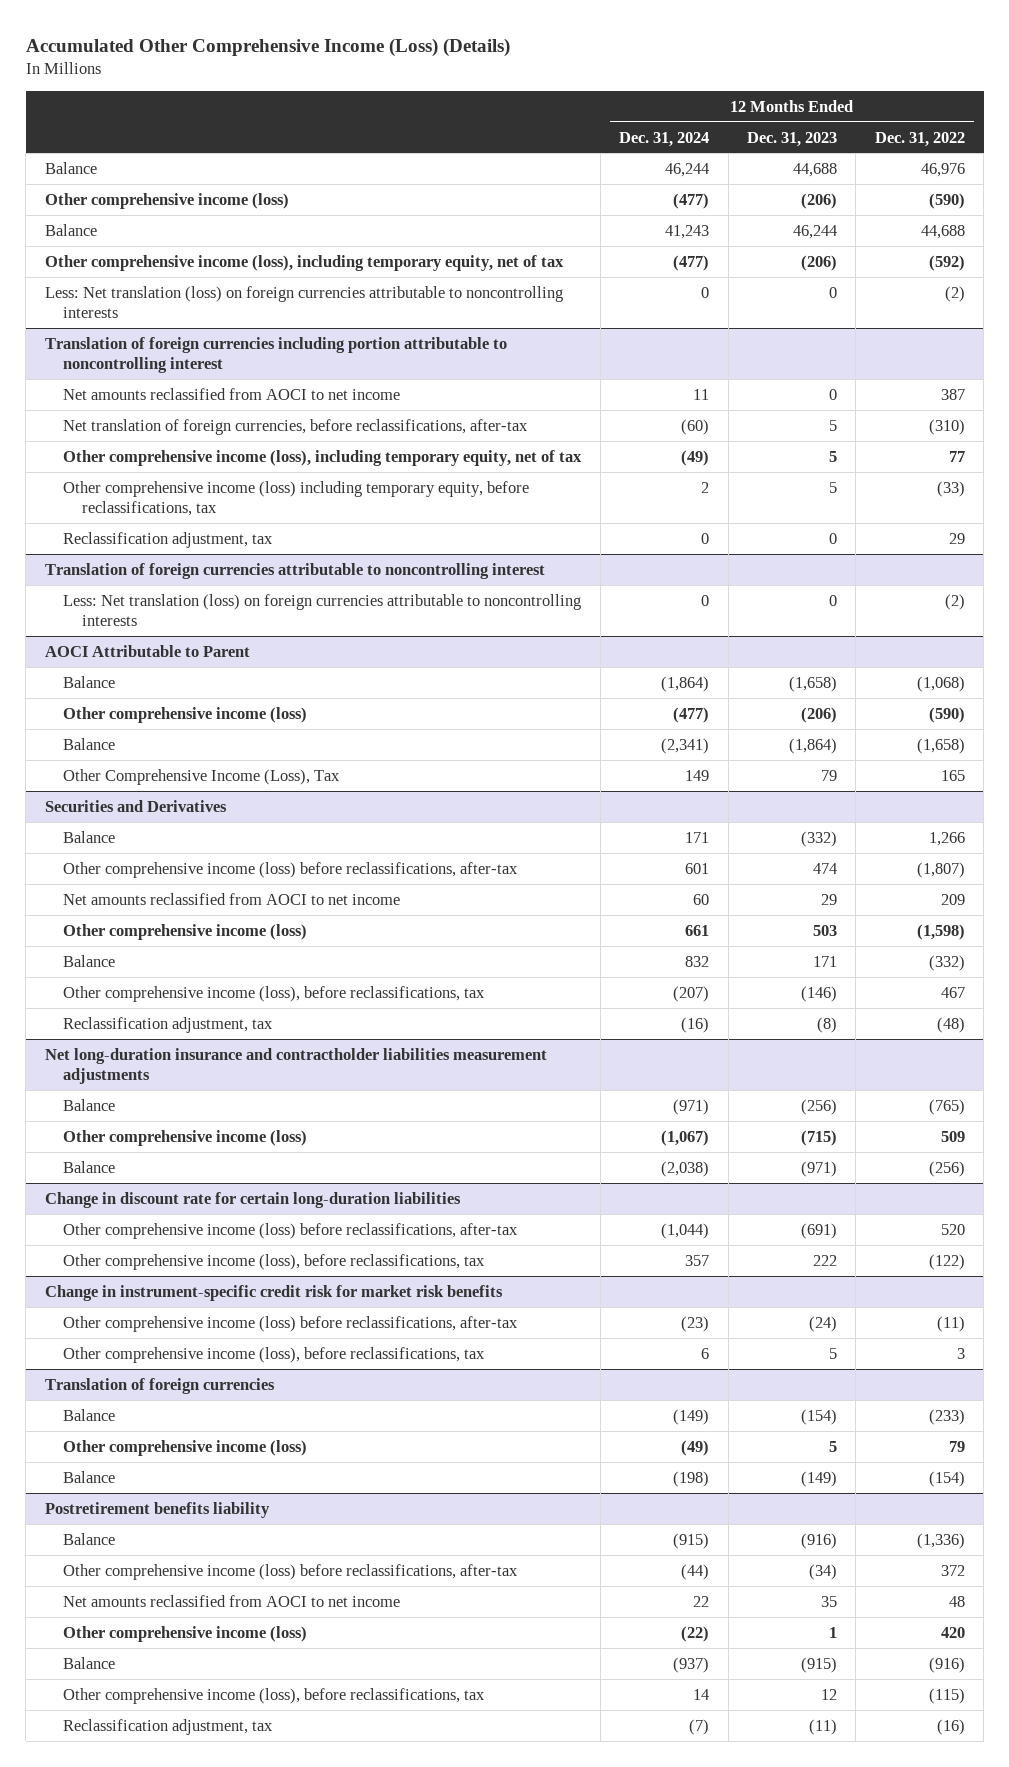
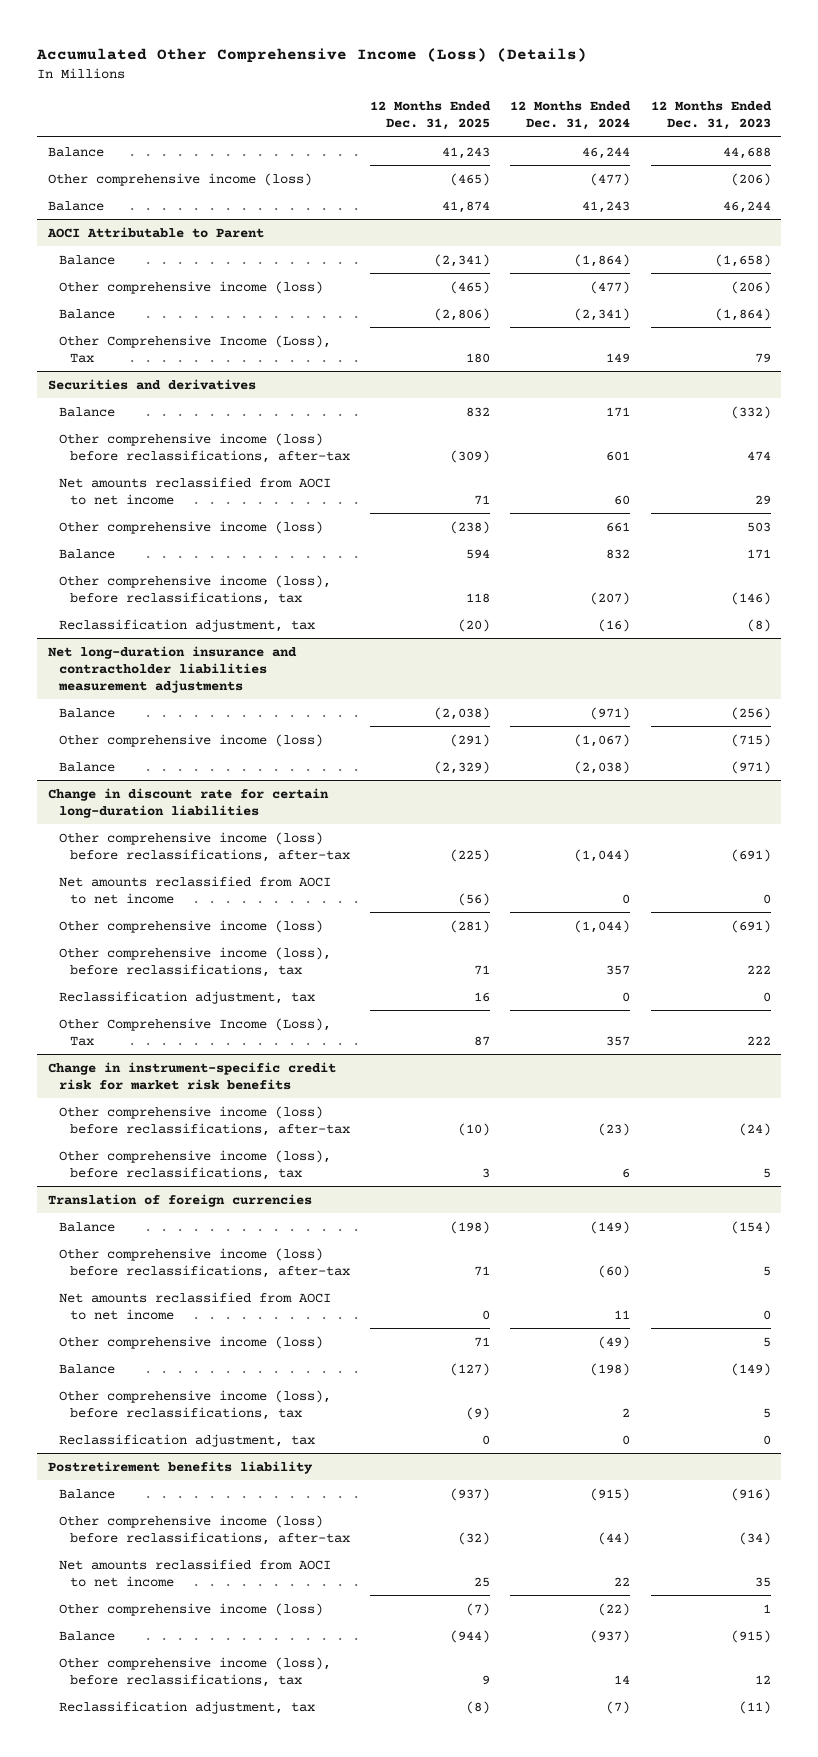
[874,131,965,147] Dec. 31, 2022 -> none
none -> [370,100,492,131] 12 Months Ended Dec. 31, 2025
[44,254,564,271] Other comprehensive income (loss), including temporary equity, net of tax -> none
[44,285,563,318] Less: Net translation (loss) on foreign currencies attributable to noncontrolling interests -> none
[44,336,507,373] Translation of foreign currencies including portion attributable to noncontrolling interest -> none
[63,387,401,400] Net amounts reclassified from AOCI to net income -> none
[63,418,529,435] Net translation of foreign currencies, before reclassifications, after-tax -> none
[63,449,583,466] Other comprehensive income (loss), including temporary equity, net of tax -> none
[63,480,530,516] Other comprehensive income (loss) including temporary equity, before reclassifications, tax -> none
[63,531,274,548] Reclassification adjustment, tax -> none
[44,562,545,579] Translation of foreign currencies attributable to noncontrolling interest -> none
[63,593,582,626] Less: Net translation (loss) on foreign currencies attributable to noncontrolling interests -> none
[44,799,227,812] Securities and Derivatives -> [47,378,256,390] Securities and derivatives
none -> [58,875,331,904] Net amounts reclassified from AOCI to net income
none -> [58,919,323,933] Other comprehensive income (loss)
none -> [58,990,315,1004] Reclassification adjustment, tax
none -> [58,1017,331,1046] Other Comprehensive Income (Loss), Tax
none -> [58,1247,351,1278] Other comprehensive income (loss) before reclassifications, after-tax
none -> [58,1291,331,1320] Net amounts reclassified from AOCI to net income
none -> [58,1389,331,1420] Other comprehensive income (loss), before reclassifications, tax
none -> [58,1433,315,1447] Reclassification adjustment, tax

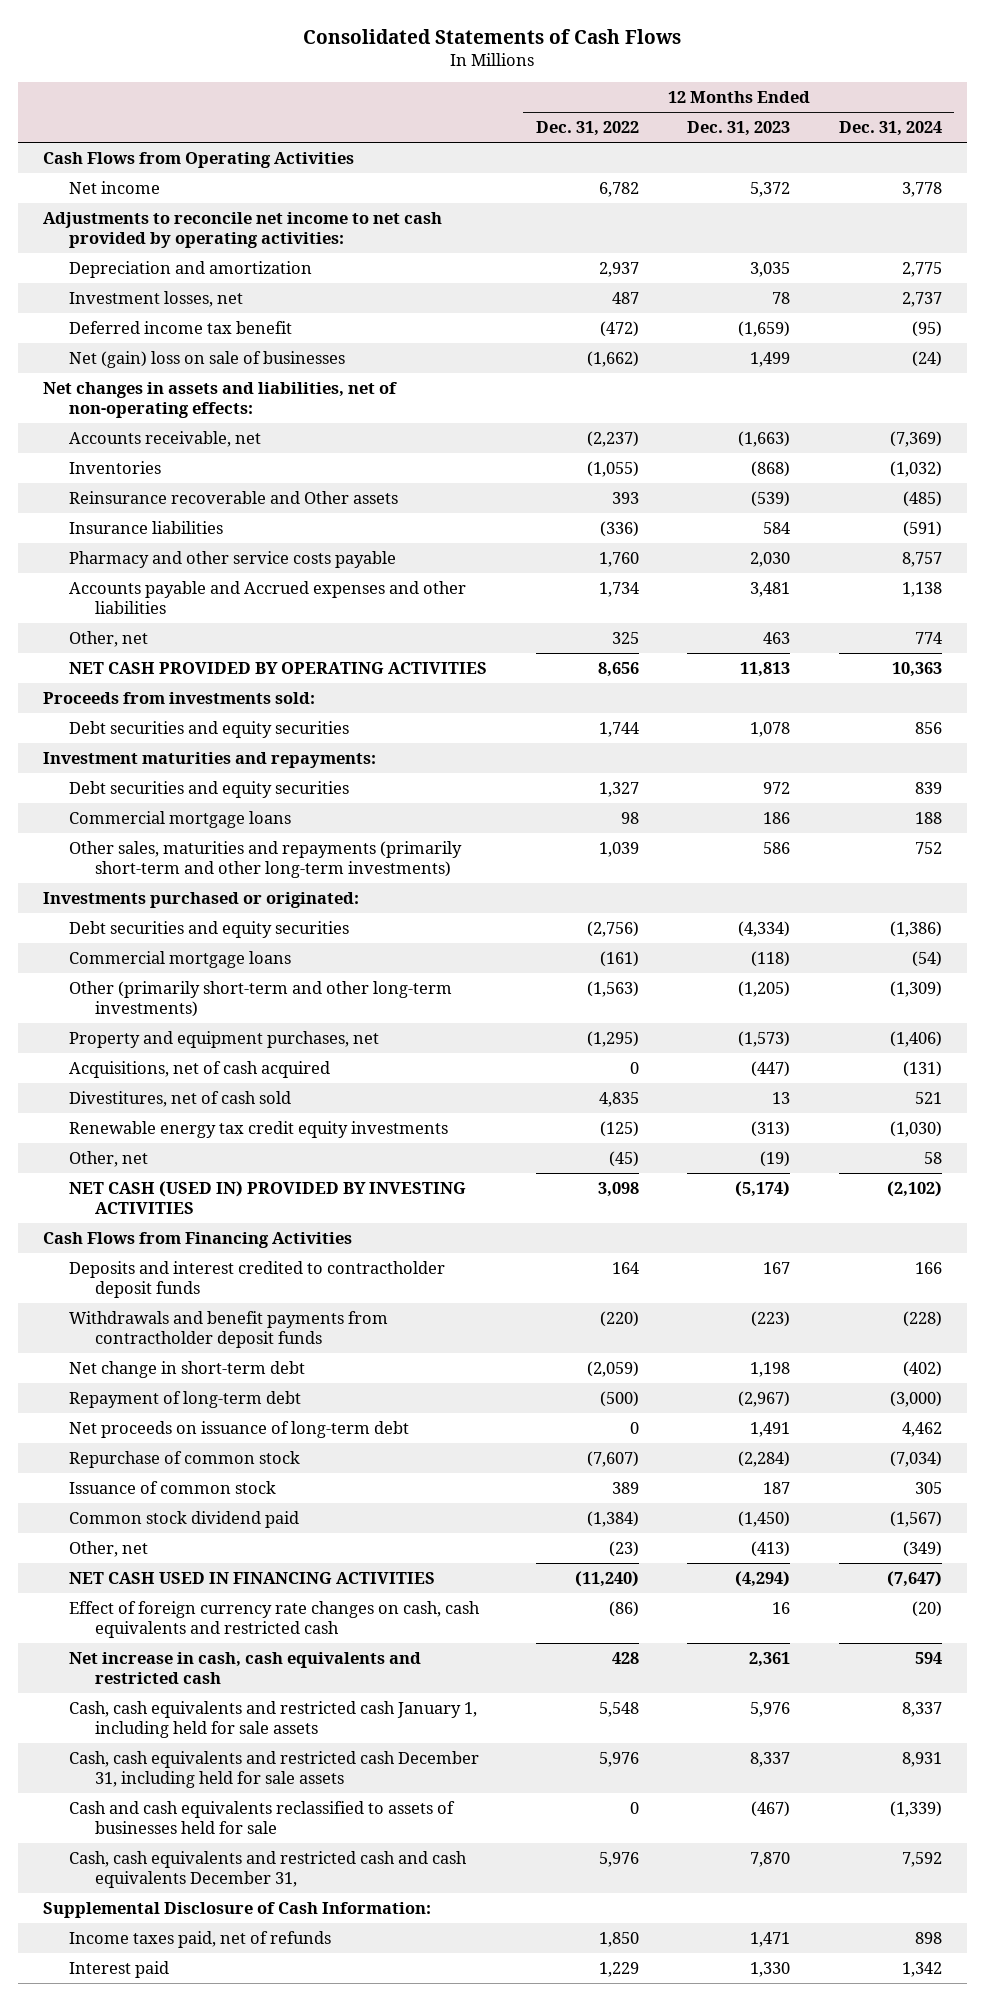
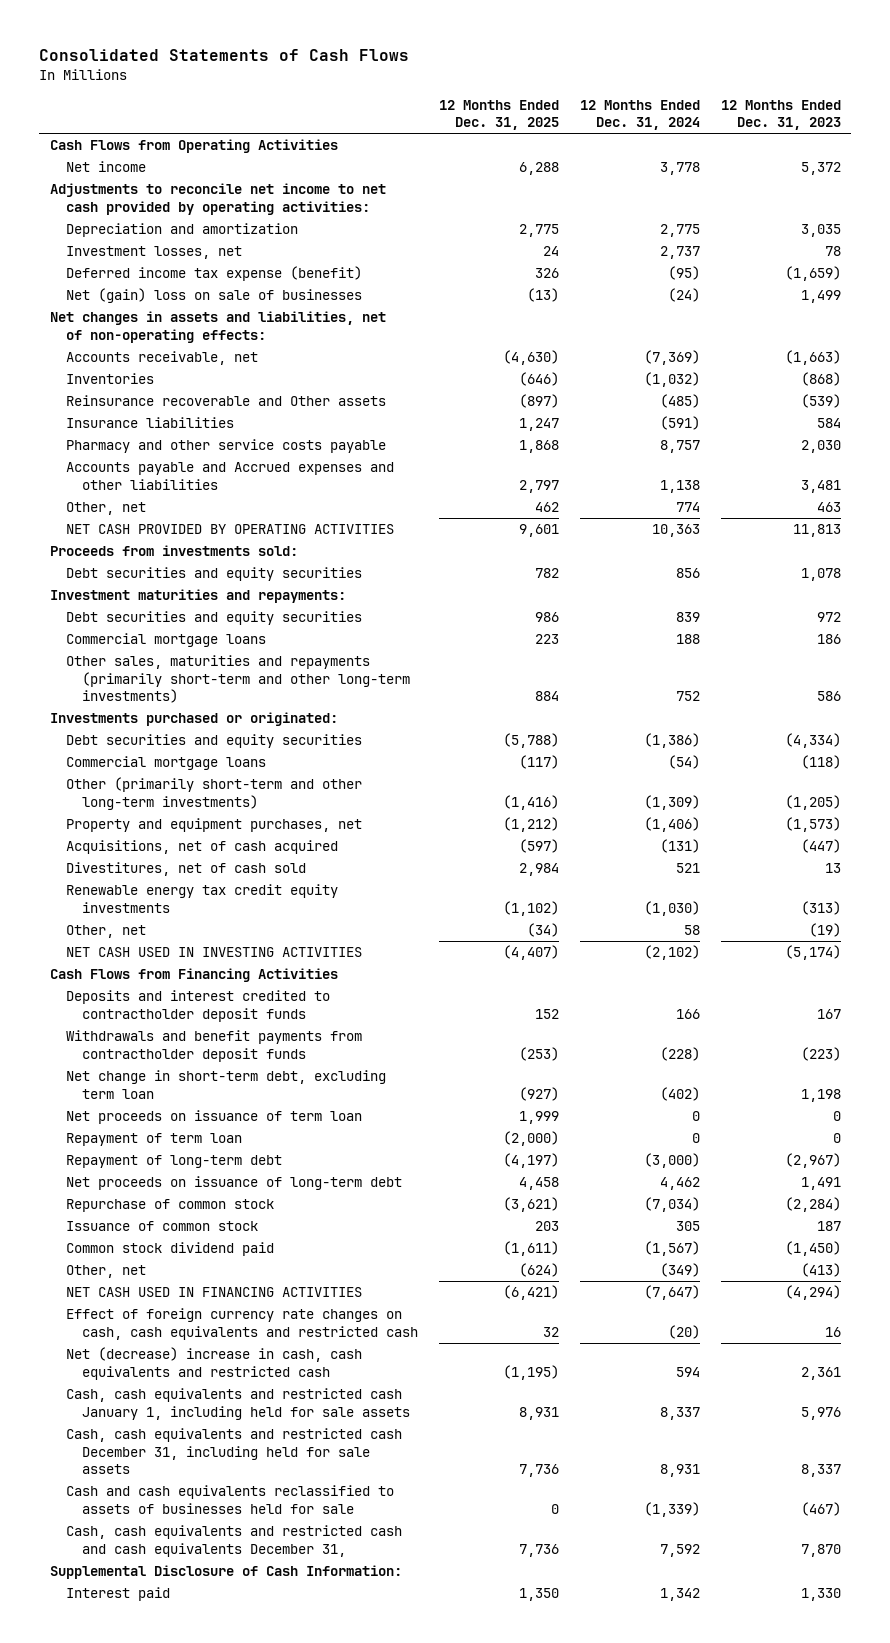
[535,121,639,137] Dec. 31, 2022 -> none
none -> [438,99,559,131] 12 Months Ended Dec. 31, 2025
[68,320,292,334] Deferred income tax benefit -> [65,266,362,282] Deferred income tax expense (benefit)
[68,1180,466,1215] NET CASH (USED IN) PROVIDED BY INVESTING ACTIVITIES -> [65,947,362,958] NET CASH USED IN INVESTING ACTIVITIES
[68,1360,305,1378] Net change in short-term debt -> [65,1070,386,1099] Net change in short-term debt, excluding term loan
none -> [65,1110,362,1125] Net proceeds on issuance of term loan
none -> [65,1133,242,1147] Repayment of term loan
[68,1651,421,1685] Net increase in cash, cash equivalents and restricted cash -> [65,1347,362,1380] Net (decrease) increase in cash, cash equivalents and restricted cash
[68,1930,331,1948] Income taxes paid, net of refunds -> none

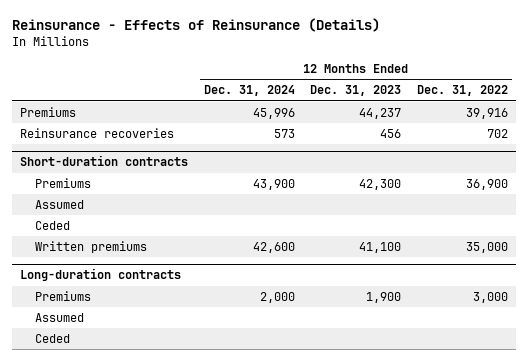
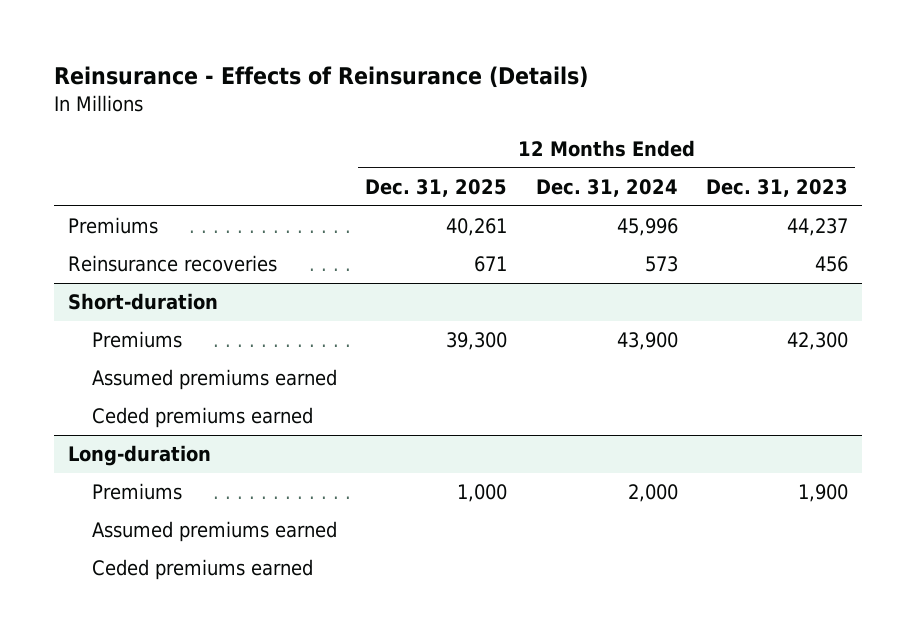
[416,85,508,97] Dec. 31, 2022 -> none
none -> [365,178,508,197] Dec. 31, 2025
[19,155,188,167] Short-duration contracts -> [68,293,219,311] Short-duration
[35,241,148,254] Written premiums -> none
[35,200,85,210] Assumed -> [91,369,337,391] Assumed premiums earned
[35,221,71,231] Ceded -> [91,407,313,429] Ceded premiums earned
[19,268,181,282] Long-duration contracts -> [68,445,212,467] Long-duration
[35,313,85,323] Assumed -> [91,521,337,543] Assumed premiums earned
[35,334,71,344] Ceded -> [91,559,313,581] Ceded premiums earned

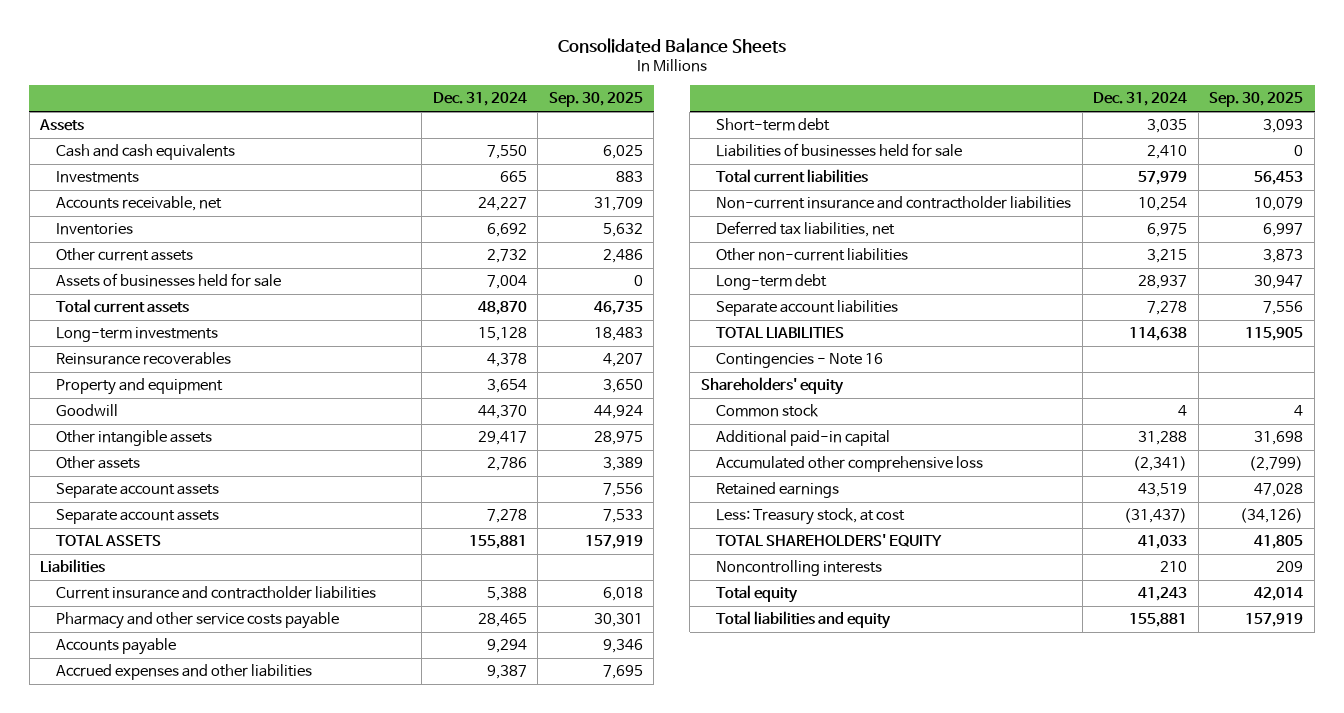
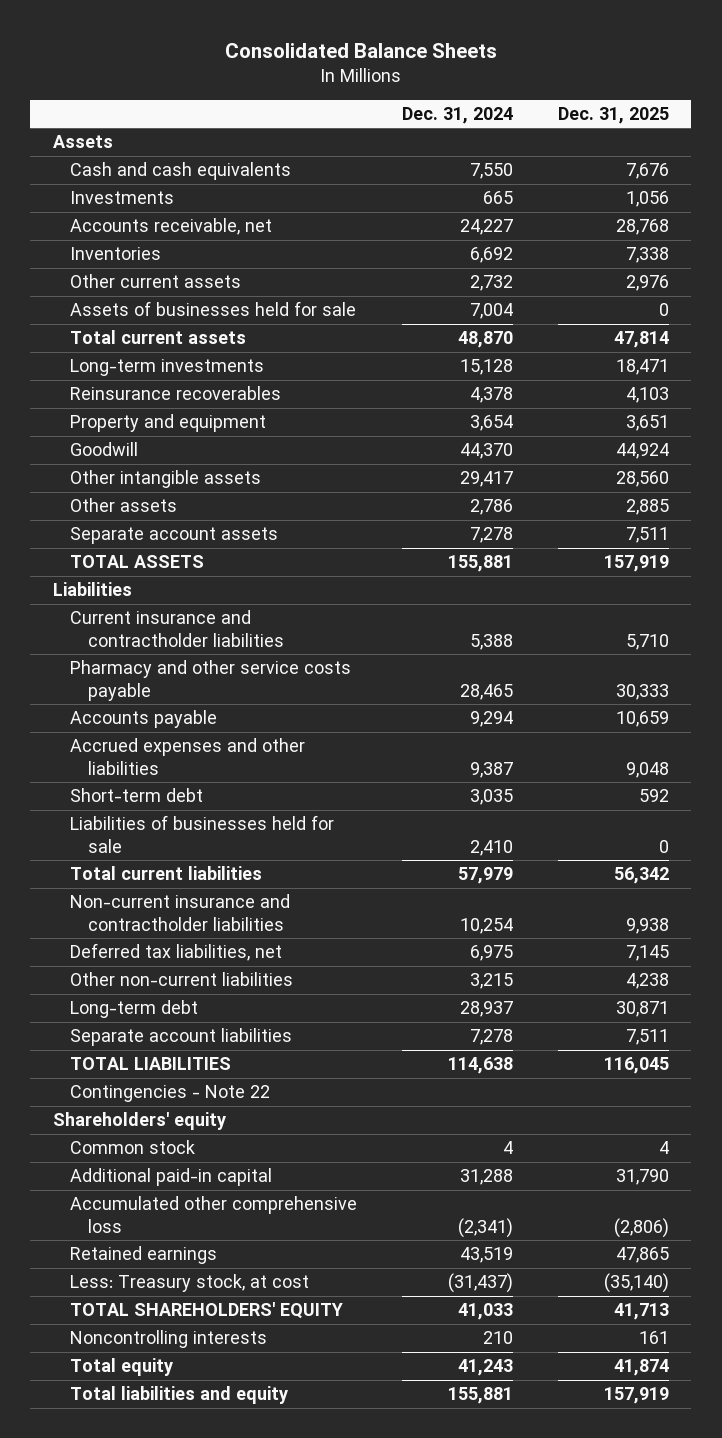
[548,92,643,108] Sep. 30, 2025 -> none
none -> [557,106,669,124] Dec. 31, 2025
[55,483,219,499] Separate account assets -> none
[716,353,884,369] Contingencies - Note 16 -> [70,1085,271,1103] Contingencies - Note 22

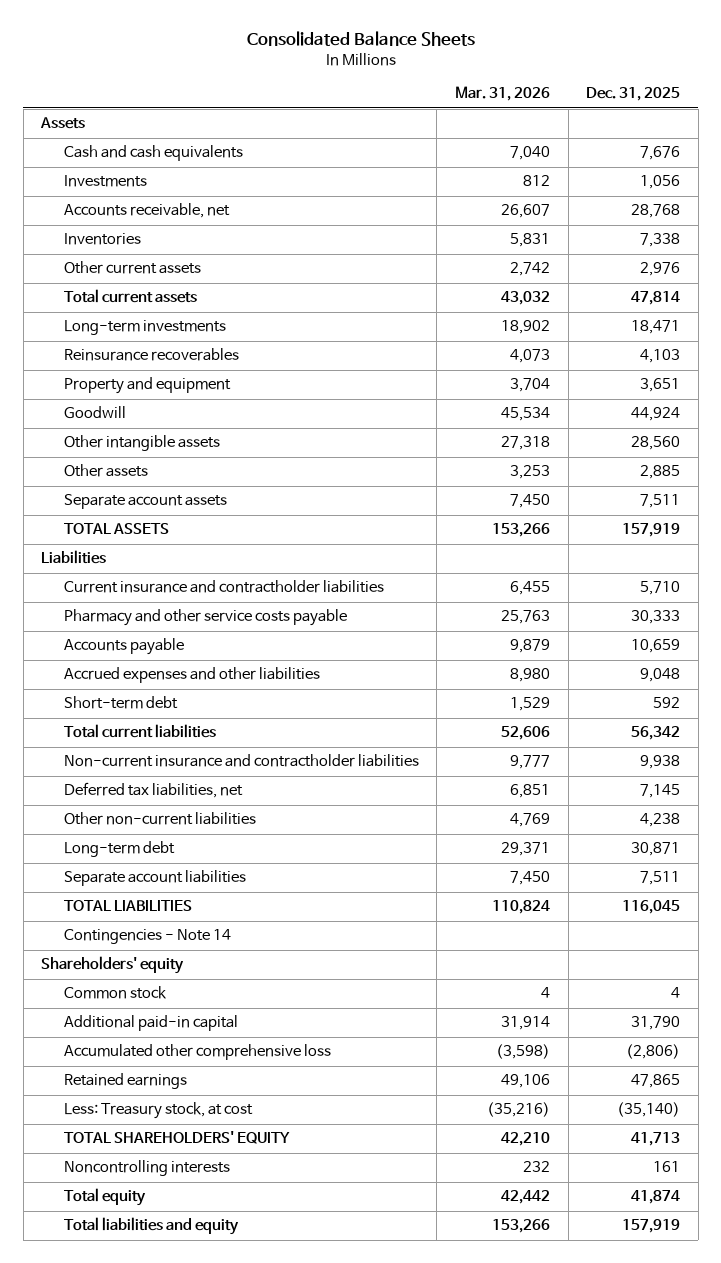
[402,106,514,124] Dec. 31, 2024 -> none
none -> [455,86,551,102] Mar. 31, 2026
[70,301,357,317] Assets of businesses held for sale -> none
[70,815,335,853] Liabilities of businesses held for sale -> none
[70,1085,271,1103] Contingencies - Note 22 -> [63,929,231,945] Contingencies - Note 14

